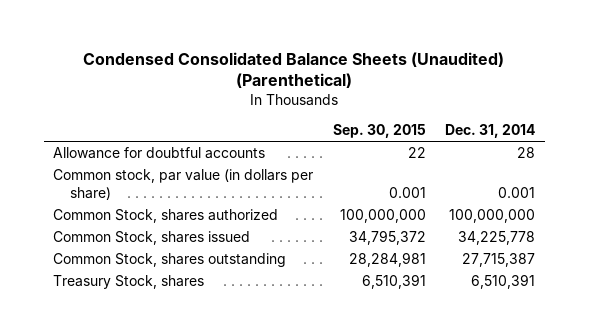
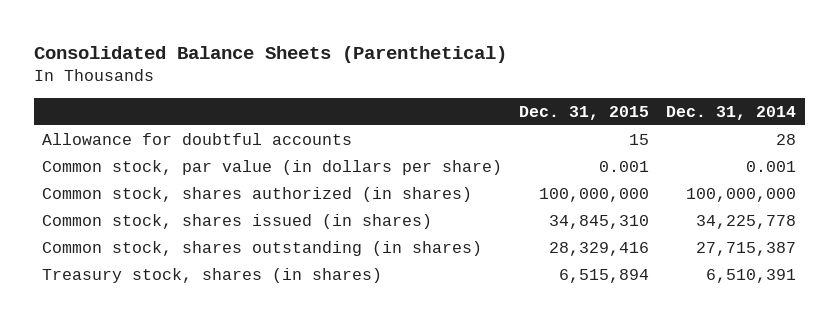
[83,51,505,89] Condensed Consolidated Balance Sheets (Unaudited) (Parenthetical) -> [33,46,507,64] Consolidated Balance Sheets (Parenthetical)
[332,123,426,138] Sep. 30, 2015 -> none
none -> [519,105,650,120] Dec. 31, 2015
[53,209,279,224] Common Stock, shares authorized -> [42,186,473,202] Common stock, shares authorized (in shares)
[53,231,251,246] Common Stock, shares issued -> [42,213,433,229] Common stock, shares issued (in shares)
[53,253,287,268] Common Stock, shares outstanding -> [42,240,483,256] Common stock, shares outstanding (in shares)
[53,275,205,290] Treasury Stock, shares -> [42,267,383,283] Treasury stock, shares (in shares)

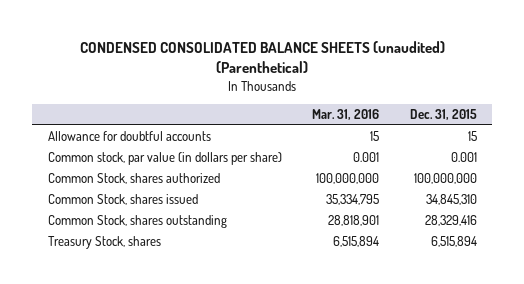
[33,46,507,64] Consolidated Balance Sheets (Parenthetical) -> [80,40,446,74] CONDENSED CONSOLIDATED BALANCE SHEETS (unaudited) (Parenthetical)
[666,105,797,120] Dec. 31, 2014 -> none
none -> [312,109,380,121] Mar. 31, 2016
[42,186,473,202] Common stock, shares authorized (in shares) -> [47,173,220,185] Common Stock, shares authorized
[42,213,433,229] Common stock, shares issued (in shares) -> [47,194,198,206] Common Stock, shares issued
[42,240,483,256] Common stock, shares outstanding (in shares) -> [47,215,227,229] Common Stock, shares outstanding
[42,267,383,283] Treasury stock, shares (in shares) -> [47,236,161,250] Treasury Stock, shares

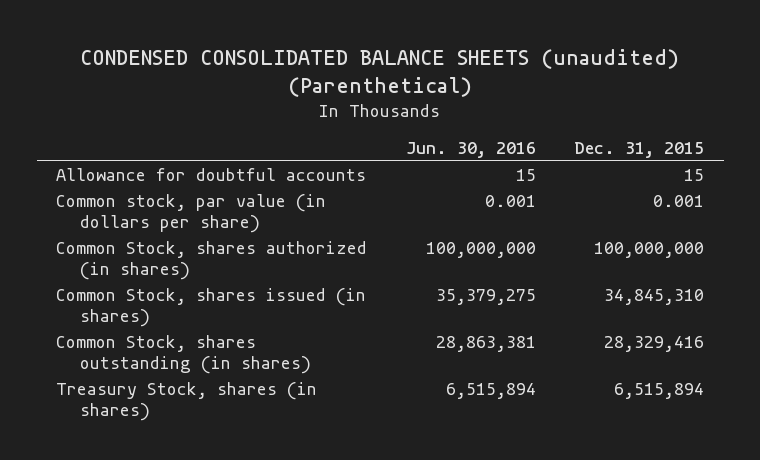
[312,109,380,121] Mar. 31, 2016 -> none
none -> [405,142,536,159] Jun. 30, 2016
[47,173,220,185] Common Stock, shares authorized -> [55,241,367,281] Common Stock, shares authorized (in shares)
[47,194,198,206] Common Stock, shares issued -> [55,288,366,328] Common Stock, shares issued (in shares)
[47,215,227,229] Common Stock, shares outstanding -> [55,335,311,375] Common Stock, shares outstanding (in shares)
[47,236,161,250] Treasury Stock, shares -> [55,382,317,422] Treasury Stock, shares (in shares)

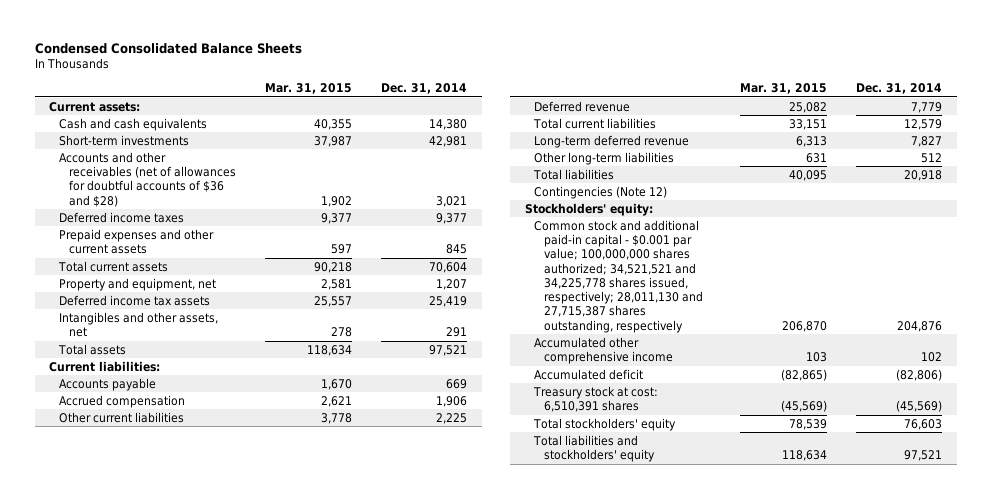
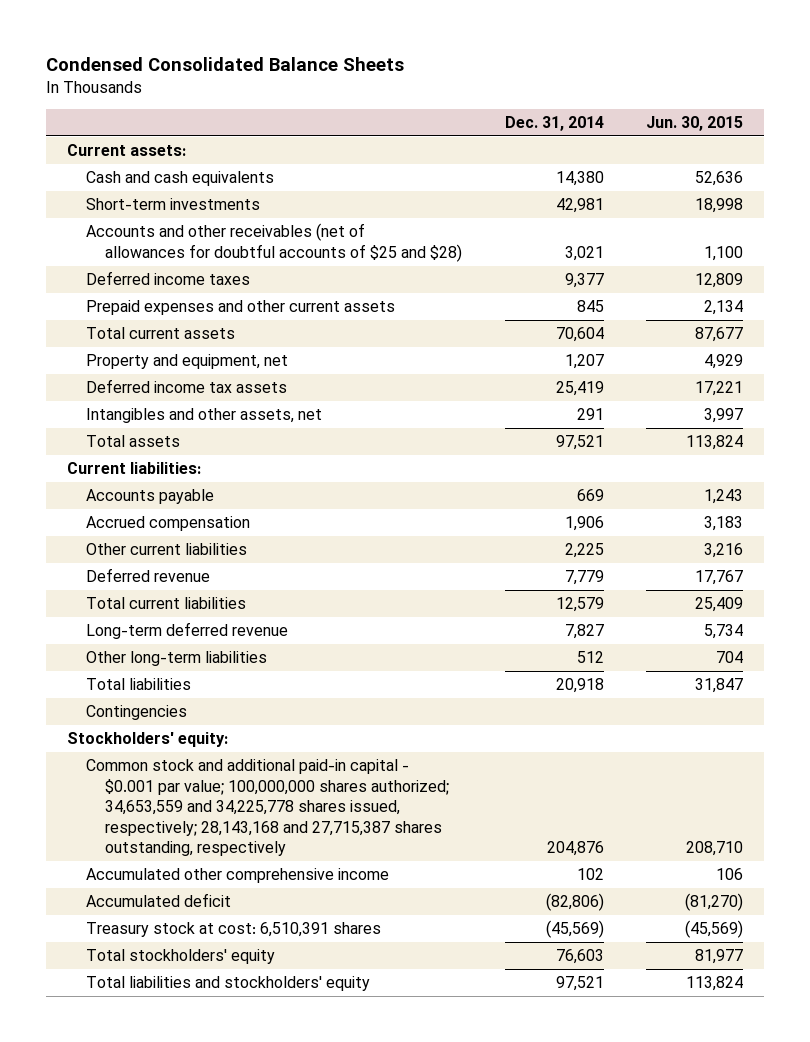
[264,83,352,95] Mar. 31, 2015 -> none
none -> [646,116,744,132] Jun. 30, 2015
[59,151,236,207] Accounts and other receivables (net of allowances for doubtful accounts of $36 and $28) -> [86,223,463,262] Accounts and other receivables (net of allowances for doubtful accounts of $25 and $28)
[534,185,668,199] Contingencies (Note 12) -> [86,705,188,721] Contingencies
[534,219,704,333] Common stock and additional paid-in capital - $0.001 par value; 100,000,000 shares authorized; 34,521,521 and 34,225,778 shares issued, respectively; 28,011,130 and 27,715,387 shares outstanding, respectively -> [86,759,450,857] Common stock and additional paid-in capital - $0.001 par value; 100,000,000 shares authorized; 34,653,559 and 34,225,778 shares issued, respectively; 28,143,168 and 27,715,387 shares outstanding, respectively

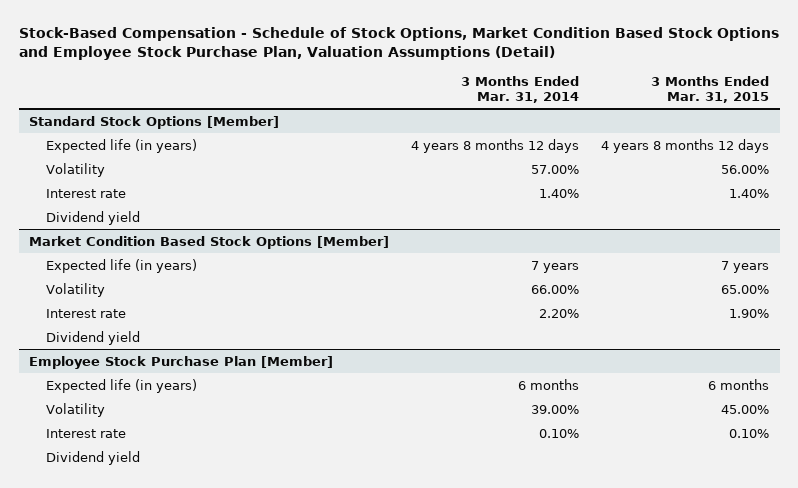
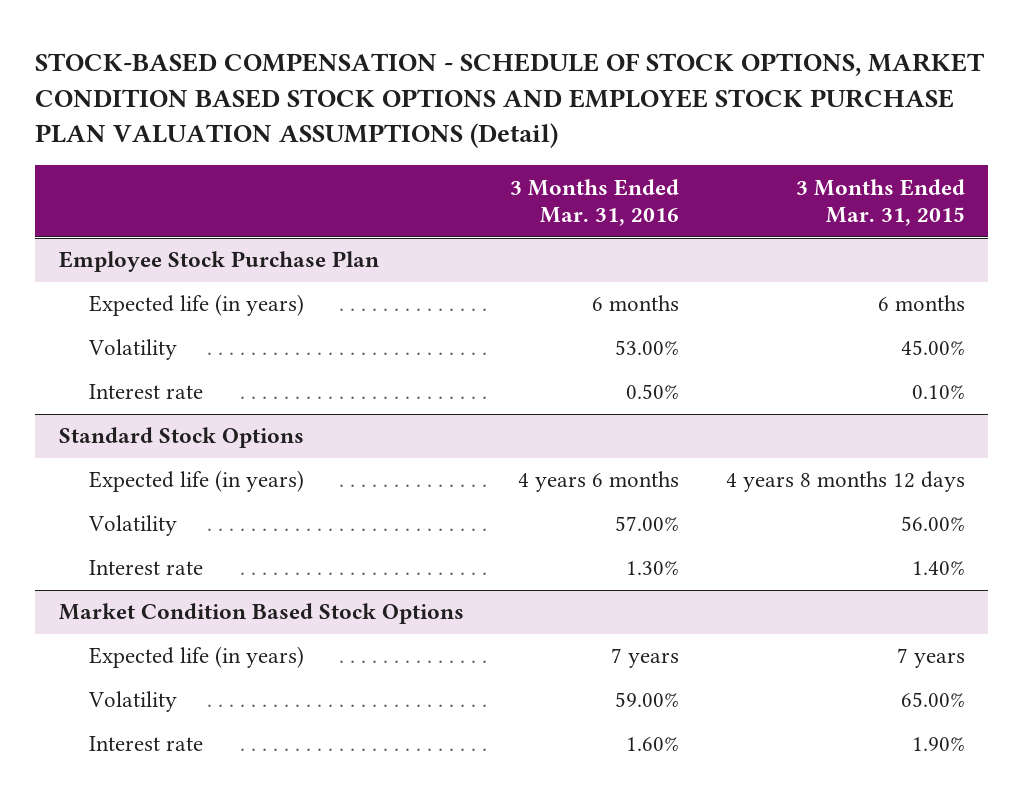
[18,26,779,60] Stock-Based Compensation - Schedule of Stock Options, Market Condition Based Stock Options and Employee Stock Purchase Plan, Valuation Assumptions (Detail) -> [35,53,986,149] STOCK-BASED COMPENSATION - SCHEDULE OF STOCK OPTIONS, MARKET CONDITION BASED STOCK OPTIONS AND EMPLOYEE STOCK PURCHASE PLAN VALUATION ASSUMPTIONS (Detail)
[461,75,580,103] 3 Months Ended Mar. 31, 2014 -> none
none -> [510,178,680,227] 3 Months Ended Mar. 31, 2016
none -> [58,251,379,273] Employee Stock Purchase Plan
none -> [88,294,304,317] Expected life (in years)
none -> [87,339,177,361] Volatility
none -> [88,384,203,400] Interest rate
[29,115,280,129] Standard Stock Options [Member] -> [58,427,304,449] Standard Stock Options
[45,210,140,225] Dividend yield -> none
[29,235,390,249] Market Condition Based Stock Options [Member] -> [58,603,464,625] Market Condition Based Stock Options
[45,330,140,345] Dividend yield -> none
[29,355,334,369] Employee Stock Purchase Plan [Member] -> none
[45,378,197,393] Expected life (in years) -> none
[45,402,105,417] Volatility -> none
[45,428,126,438] Interest rate -> none
[45,450,140,465] Dividend yield -> none

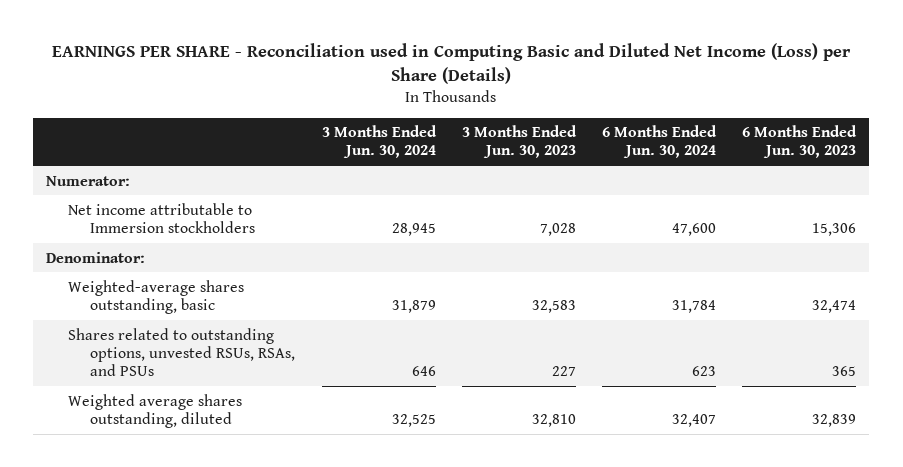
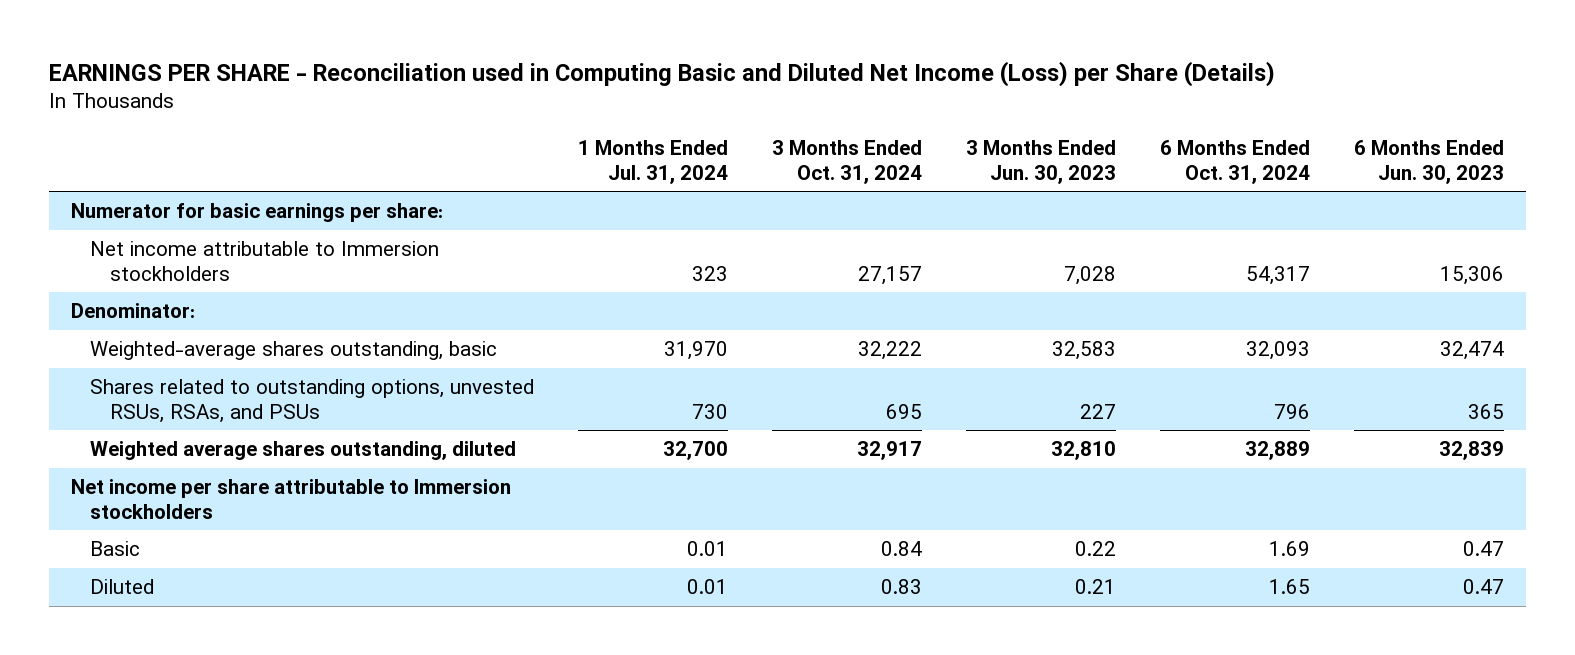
[321,125,437,159] 3 Months Ended Jun. 30, 2024 -> none
[602,125,718,159] 6 Months Ended Jun. 30, 2024 -> none
none -> [578,140,729,184] 1 Months Ended Jul. 31, 2024
none -> [772,140,923,184] 3 Months Ended Oct. 31, 2024
none -> [1160,140,1311,184] 6 Months Ended Oct. 31, 2024
[46,175,131,186] Numerator: -> none
none -> [70,203,443,223] Numerator for basic earnings per share:
none -> [70,479,511,519] Net income per share attributable to Immersion stockholders
none -> [90,541,141,557] Basic
none -> [90,579,155,595] Diluted

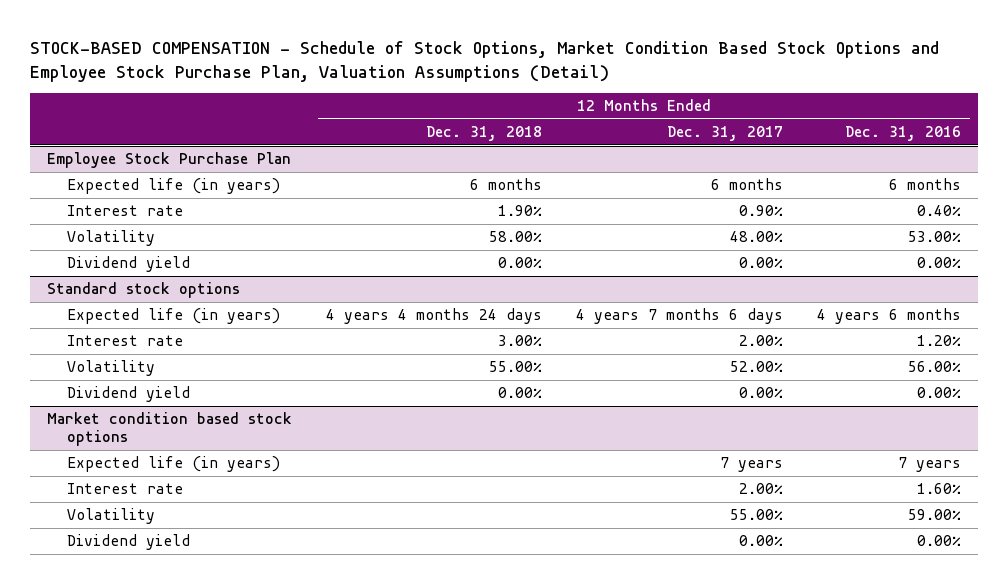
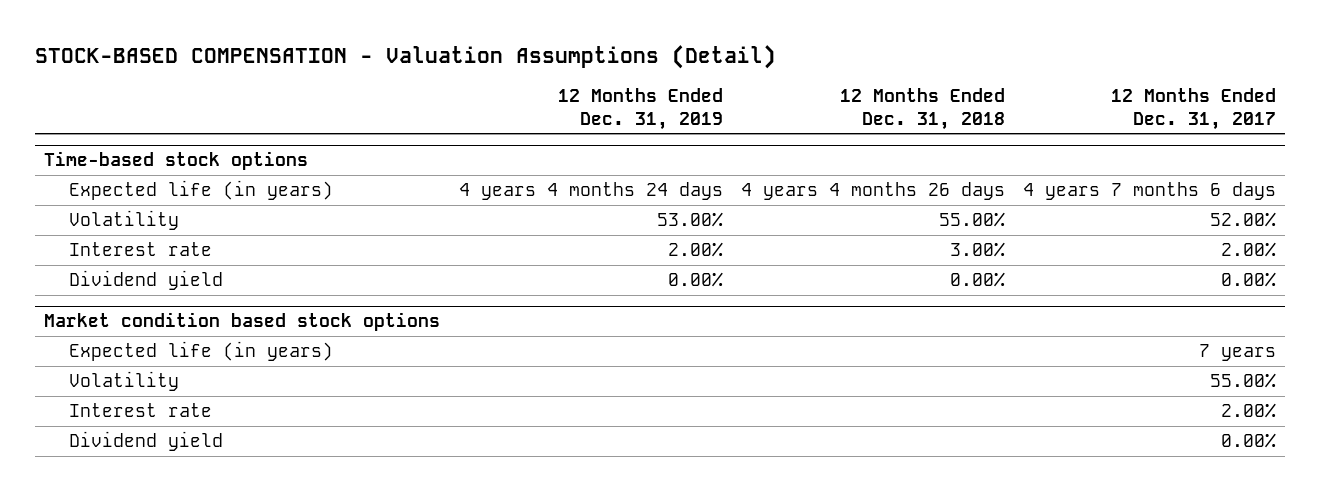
[30,40,940,82] STOCK-BASED COMPENSATION - Schedule of Stock Options, Market Condition Based Stock Options and Employee Stock Purchase Plan, Valuation Assumptions (Detail) -> [35,44,777,69] STOCK-BASED COMPENSATION - Valuation Assumptions (Detail)
[845,126,962,142] Dec. 31, 2016 -> none
none -> [557,88,723,130] 12 Months Ended Dec. 31, 2019
[47,152,292,169] Employee Stock Purchase Plan -> none
[67,205,184,217] Interest rate -> none
[67,230,156,247] Volatility -> none
[67,256,191,273] Dividend yield -> none
[47,282,241,299] Standard stock options -> none
[67,308,281,325] Expected life (in years) -> none
[67,335,184,347] Interest rate -> none
none -> [44,151,309,171] Time-based stock options
[470,178,543,191] 6 months -> [740,182,1005,201] 4 years 4 months 26 days
[711,178,784,191] 6 months -> [1023,182,1277,201] 4 years 7 months 6 days
none -> [68,242,212,257] Interest rate
[67,483,184,495] Interest rate -> [68,403,212,418] Interest rate

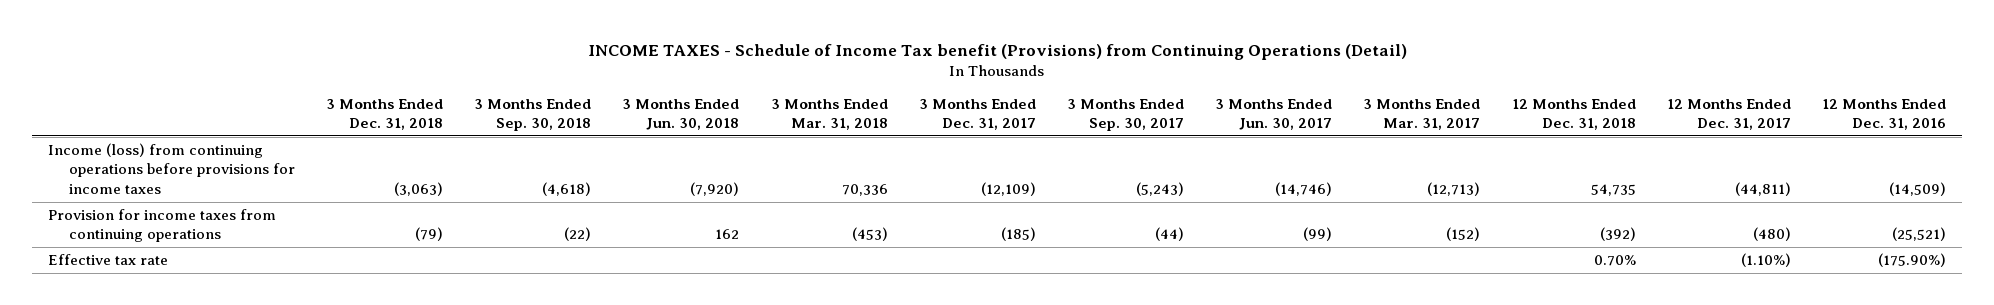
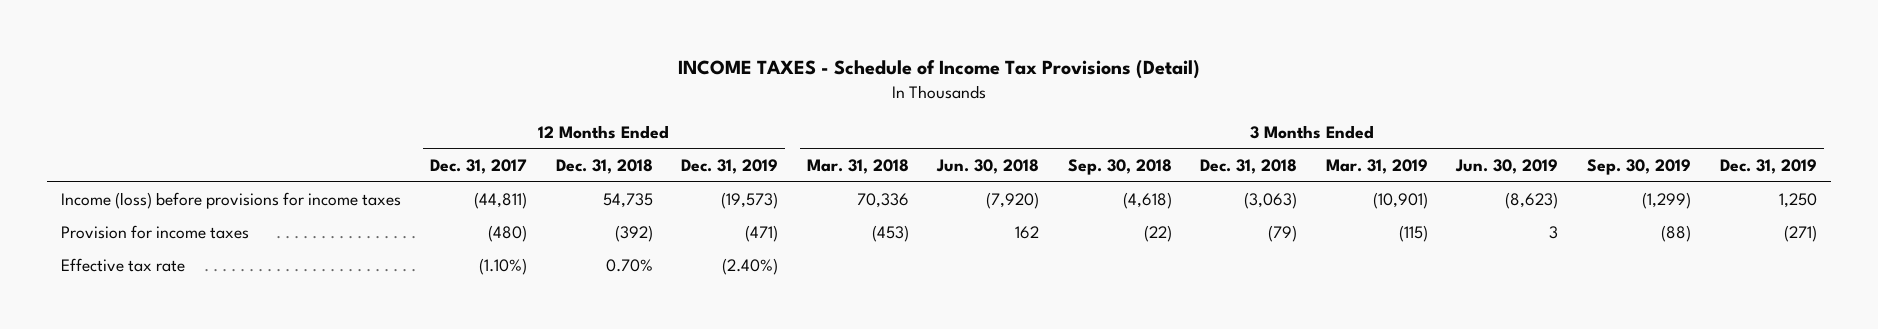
[588,43,1408,60] INCOME TAXES - Schedule of Income Tax benefit (Provisions) from Continuing Operations (Detail) -> [678,60,1201,80] INCOME TAXES - Schedule of Income Tax Provisions (Detail)
[918,98,1036,131] 3 Months Ended Dec. 31, 2017 -> none
[1067,98,1185,132] 3 Months Ended Sep. 30, 2017 -> none
[1215,98,1333,131] 3 Months Ended Jun. 30, 2017 -> none
[1363,98,1481,131] 3 Months Ended Mar. 31, 2017 -> none
[1822,98,1947,131] 12 Months Ended Dec. 31, 2016 -> none
none -> [681,158,779,174] Dec. 31, 2019
none -> [1325,158,1428,174] Mar. 31, 2019
none -> [1455,158,1559,174] Jun. 30, 2019
none -> [1587,158,1692,175] Sep. 30, 2019
none -> [1719,158,1817,174] Dec. 31, 2019
[48,143,295,194] Income (loss) from continuing operations before provisions for income taxes -> [61,192,402,210] Income (loss) before provisions for income taxes
[48,209,277,243] Provision for income taxes from continuing operations -> [61,225,250,240] Provision for income taxes

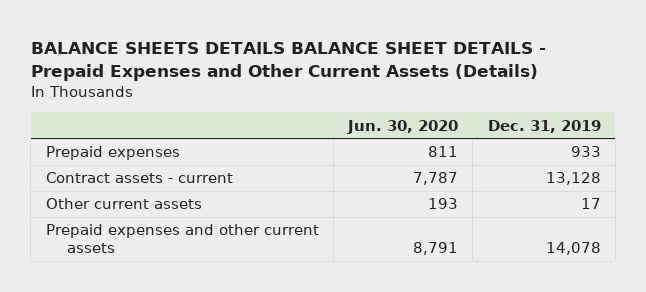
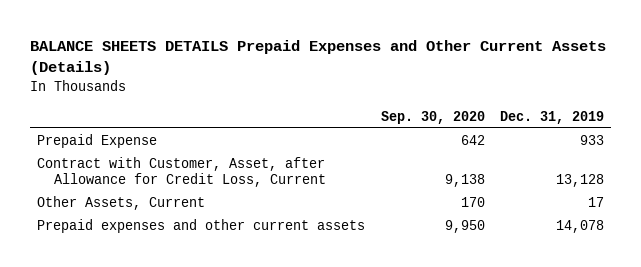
[30,41,546,82] BALANCE SHEETS DETAILS BALANCE SHEET DETAILS - Prepaid Expenses and Other Current Assets (Details) -> [29,40,606,76] BALANCE SHEETS DETAILS Prepaid Expenses and Other Current Assets (Details)
[347,119,459,134] Jun. 30, 2020 -> none
none -> [380,110,485,124] Sep. 30, 2020
[45,146,180,161] Prepaid expenses -> [37,134,158,149] Prepaid Expense
[45,172,233,184] Contract assets - current -> [37,157,327,188] Contract with Customer, Asset, after Allowance for Credit Loss, Current
[45,198,202,210] Other current assets -> [37,196,206,211] Other Assets, Current

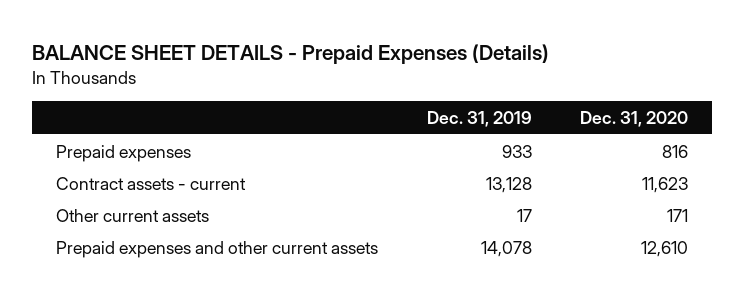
[29,40,606,76] BALANCE SHEETS DETAILS Prepaid Expenses and Other Current Assets (Details) -> [32,43,550,64] BALANCE SHEET DETAILS - Prepaid Expenses (Details)
[380,110,485,124] Sep. 30, 2020 -> none
none -> [580,110,689,127] Dec. 31, 2020
[37,134,158,149] Prepaid Expense -> [56,144,192,162] Prepaid expenses
[37,157,327,188] Contract with Customer, Asset, after Allowance for Credit Loss, Current -> [56,176,247,190] Contract assets - current
[37,196,206,211] Other Assets, Current -> [56,208,210,222] Other current assets

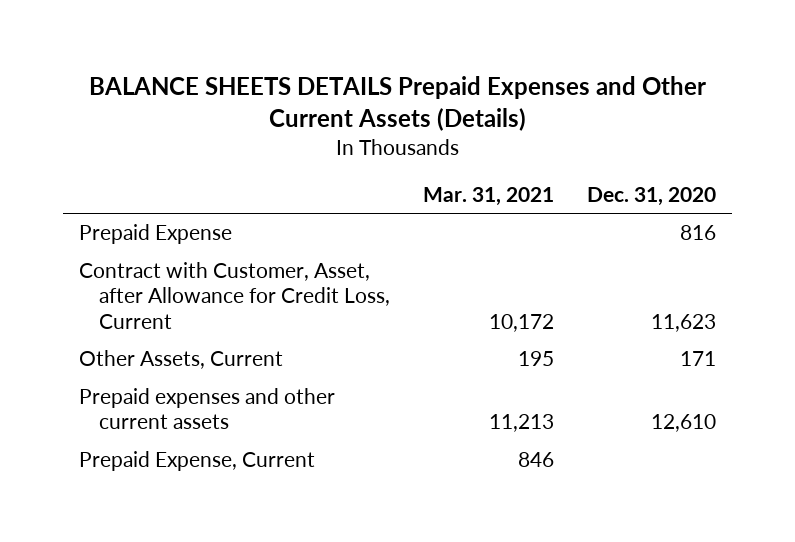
[32,43,550,64] BALANCE SHEET DETAILS - Prepaid Expenses (Details) -> [88,75,706,132] BALANCE SHEETS DETAILS Prepaid Expenses and Other Current Assets (Details)
[426,110,532,127] Dec. 31, 2019 -> none
none -> [423,187,555,207] Mar. 31, 2021
[56,144,192,162] Prepaid expenses -> [79,224,233,245] Prepaid Expense
[56,176,247,190] Contract assets - current -> [79,262,391,329] Contract with Customer, Asset, after Allowance for Credit Loss, Current
[56,208,210,222] Other current assets -> [79,350,284,370] Other Assets, Current
none -> [79,451,316,472] Prepaid Expense, Current

